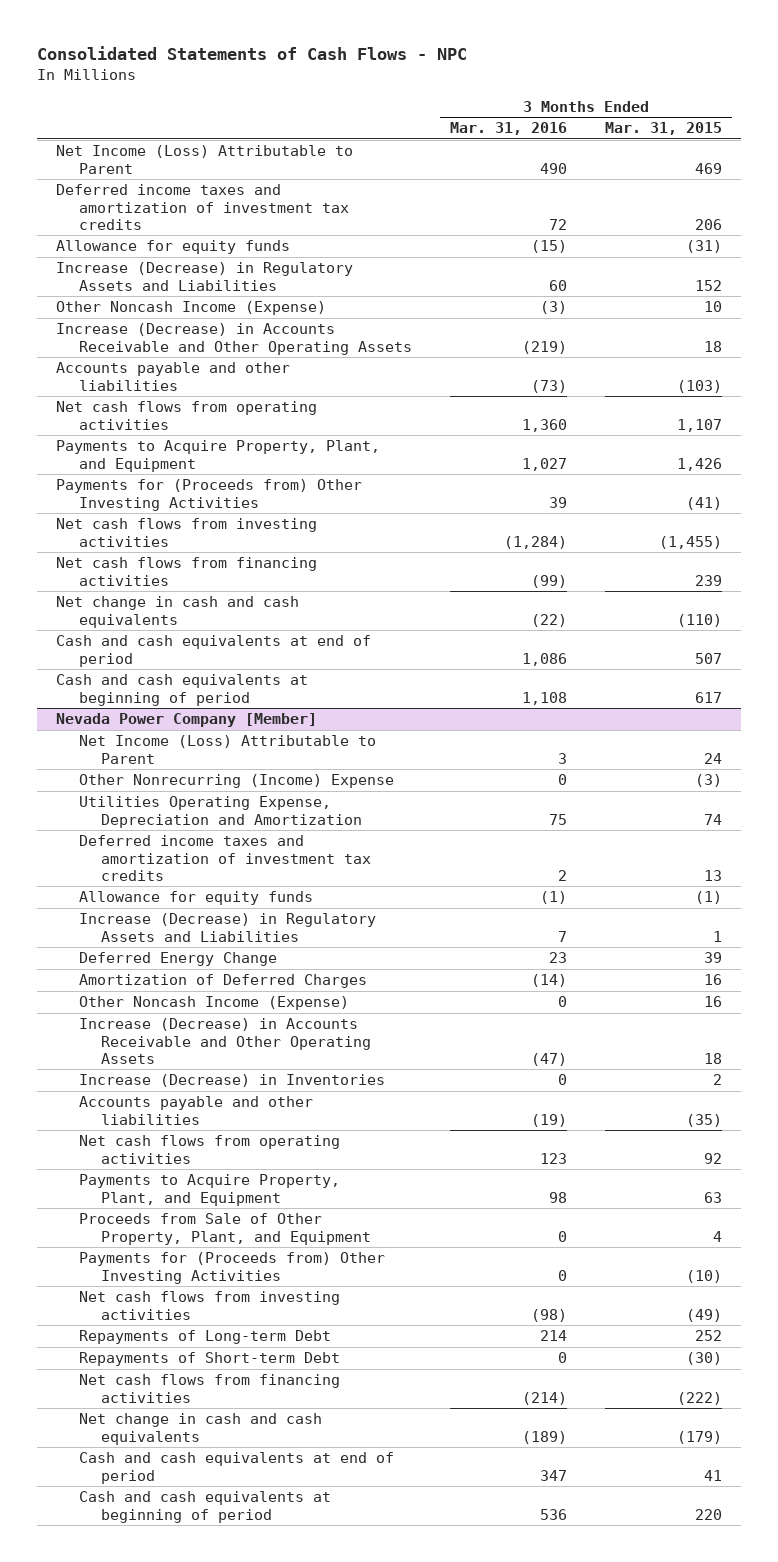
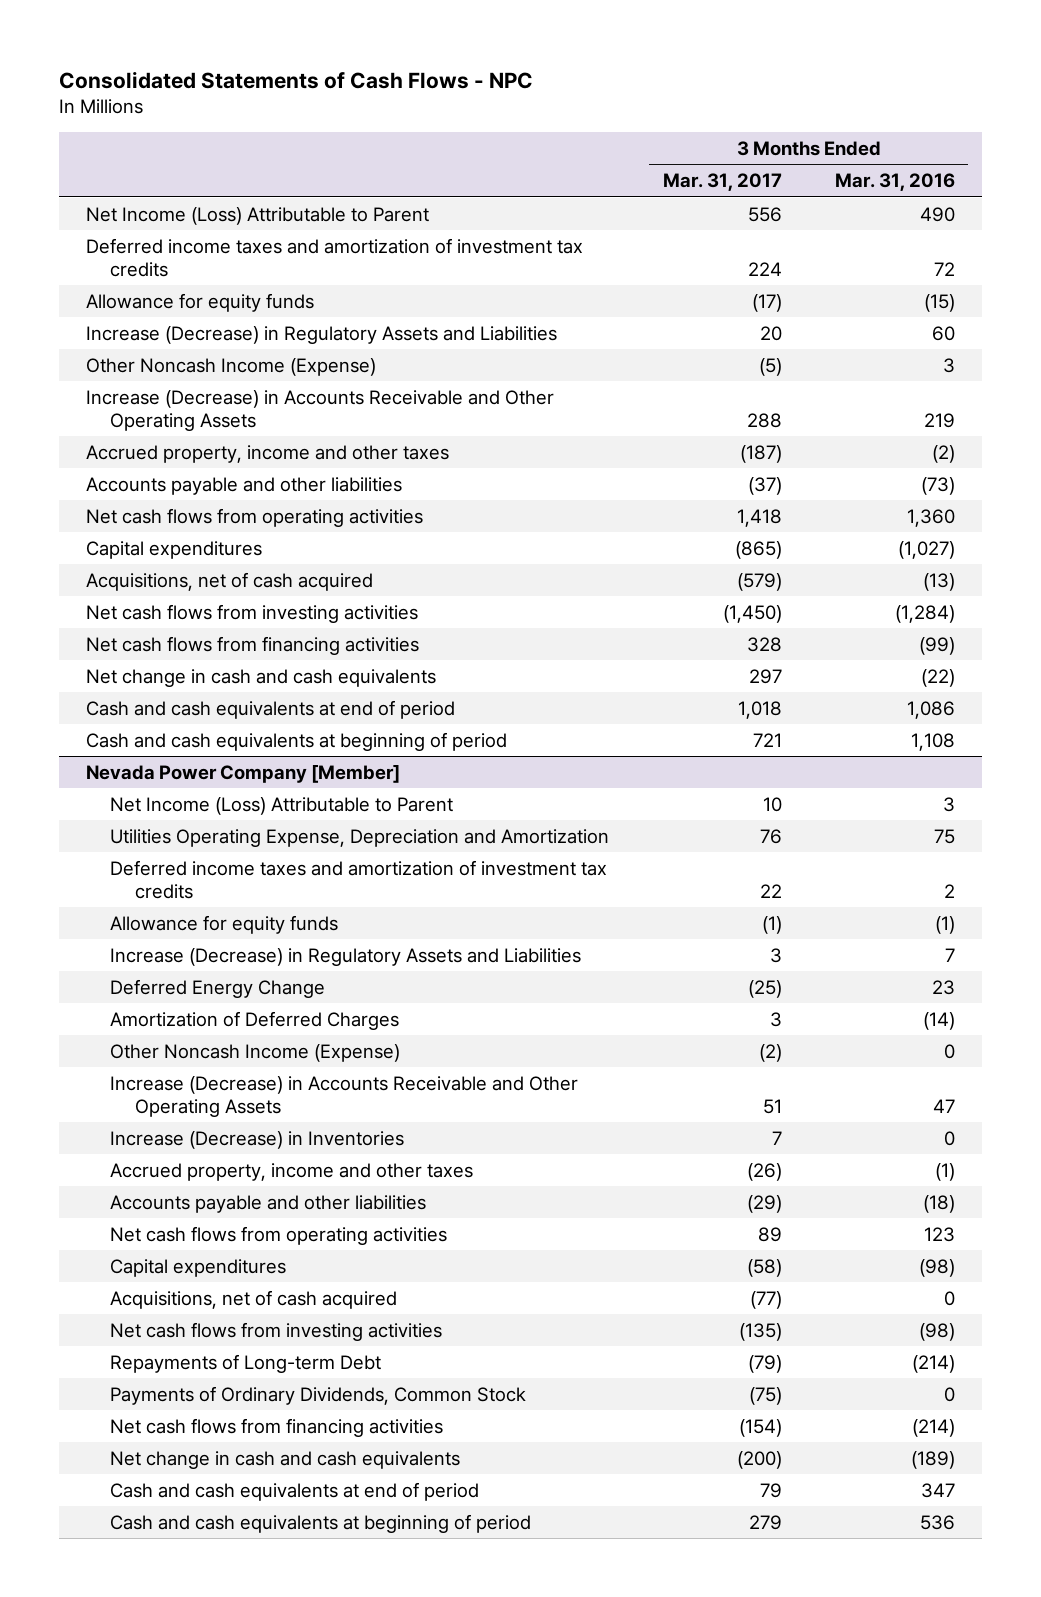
[605,122,723,136] Mar. 31, 2015 -> none
none -> [662,173,782,192] Mar. 31, 2017
[539,301,567,315] (3) -> [942,357,955,373] 3
[521,340,567,354] (219) -> [923,412,955,428] 219
none -> [85,444,449,463] Accrued property, income and other taxes
[56,440,381,472] Payments to Acquire Property, Plant, and Equipment -> none
[56,479,363,511] Payments for (Proceeds from) Other Investing Activities -> none
none -> [85,540,262,559] Capital expenditures
none -> [85,571,373,591] Acquisitions, net of cash acquired
[78,774,394,789] Other Nonrecurring (Income) Expense -> none
[530,1052,567,1066] (47) -> [932,1098,955,1113] 47
none -> [110,1162,474,1181] Accrued property, income and other taxes
[530,1113,567,1127] (19) -> [922,1194,955,1213] (18)
[78,1174,340,1206] Payments to Acquire Property, Plant, and Equipment -> none
[78,1213,372,1245] Proceeds from Sale of Other Property, Plant, and Equipment -> none
[78,1252,385,1284] Payments for (Proceeds from) Other Investing Activities -> none
none -> [110,1258,287,1277] Capital expenditures
none -> [110,1289,398,1309] Acquisitions, net of cash acquired
[78,1352,340,1367] Repayments of Short-term Debt -> none
[539,1330,567,1342] 214 -> [911,1354,955,1373] (214)
none -> [110,1385,527,1405] Payments of Ordinary Dividends, Common Stock

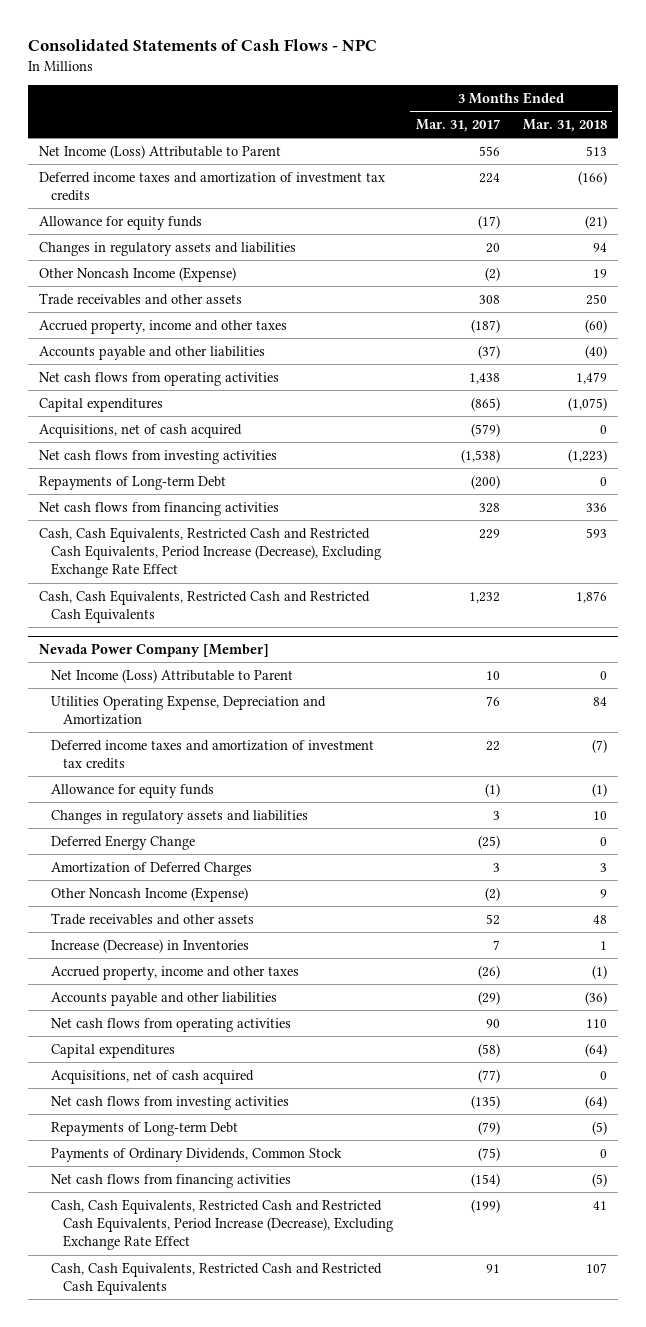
[834,173,955,192] Mar. 31, 2016 -> none
none -> [522,119,607,133] Mar. 31, 2018
[85,325,557,344] Increase (Decrease) in Regulatory Assets and Liabilities -> [39,241,297,256] Changes in regulatory assets and liabilities
[758,357,782,376] (5) -> [484,266,500,281] (2)
[85,389,554,431] Increase (Decrease) in Accounts Receivable and Other Operating Assets -> [39,292,243,305] Trade receivables and other assets
[746,412,782,428] 288 -> [478,294,500,304] 308
[736,508,782,527] 1,418 -> [468,372,500,384] 1,438
[722,604,782,623] (1,450) -> [460,448,500,463] (1,538)
none -> [39,475,227,490] Repayments of Long-term Debt
[85,668,436,687] Net change in cash and cash equivalents -> none
[85,699,455,719] Cash and cash equivalents at end of period -> none
[85,731,507,751] Cash and cash equivalents at beginning of period -> none
none -> [39,526,382,579] Cash, Cash Equivalents, Restricted Cash and Restricted Cash Equivalents, Period Increase (Decrease), Excluding Exchange Rate Effect
none -> [39,589,371,624] Cash, Cash Equivalents, Restricted Cash and Restricted Cash Equivalents
[110,947,582,966] Increase (Decrease) in Regulatory Assets and Liabilities -> [51,809,309,824] Changes in regulatory assets and liabilities
[110,1075,579,1117] Increase (Decrease) in Accounts Receivable and Other Operating Assets -> [51,912,255,925] Trade receivables and other assets
[762,1098,782,1114] 51 -> [485,913,500,925] 52
[757,1226,782,1242] 89 -> [485,1018,500,1028] 90
[110,1450,461,1469] Net change in cash and cash equivalents -> none
[110,1481,480,1501] Cash and cash equivalents at end of period -> none
[110,1513,532,1533] Cash and cash equivalents at beginning of period -> none
none -> [51,1198,394,1251] Cash, Cash Equivalents, Restricted Cash and Restricted Cash Equivalents, Period Increase (Decrease), Excluding Exchange Rate Effect
none -> [51,1261,383,1296] Cash, Cash Equivalents, Restricted Cash and Restricted Cash Equivalents

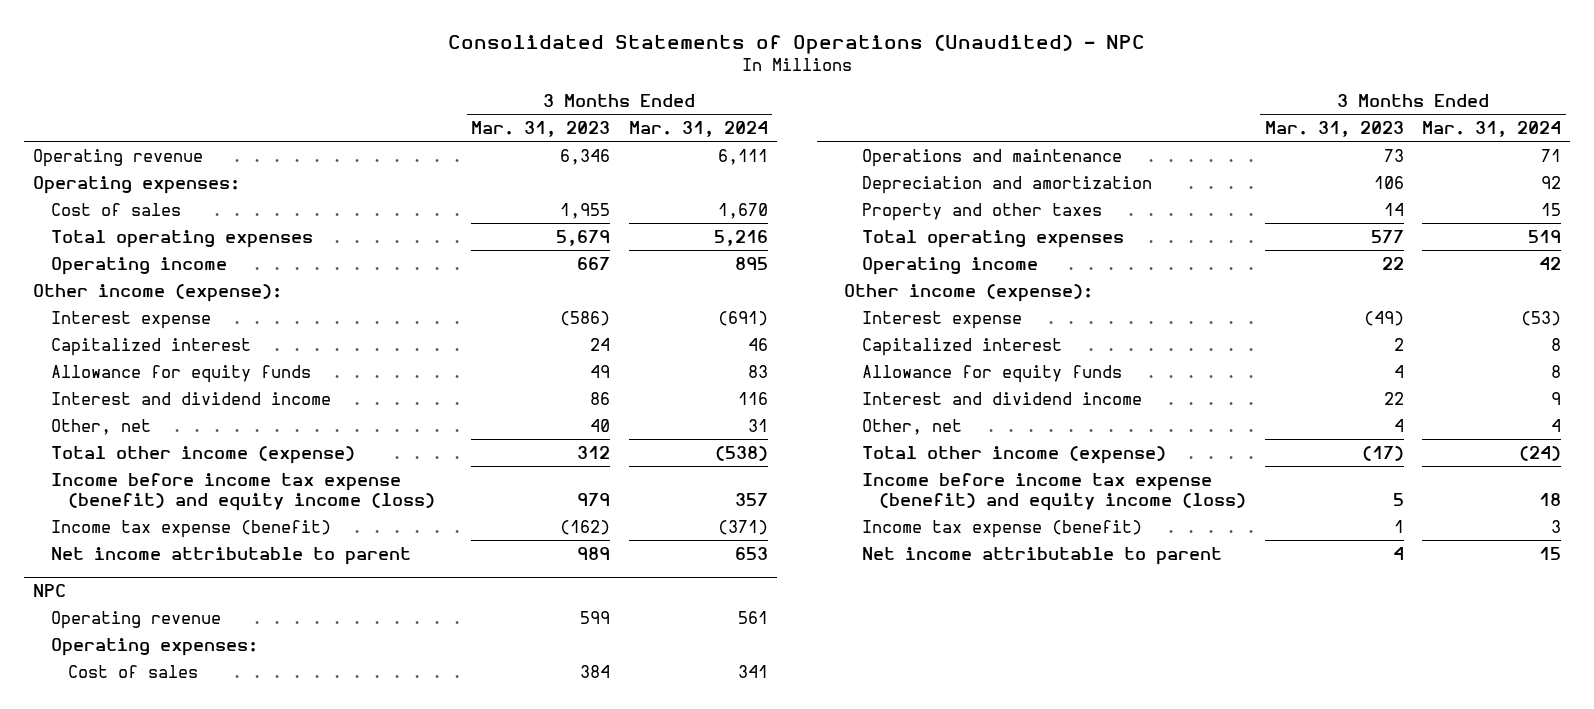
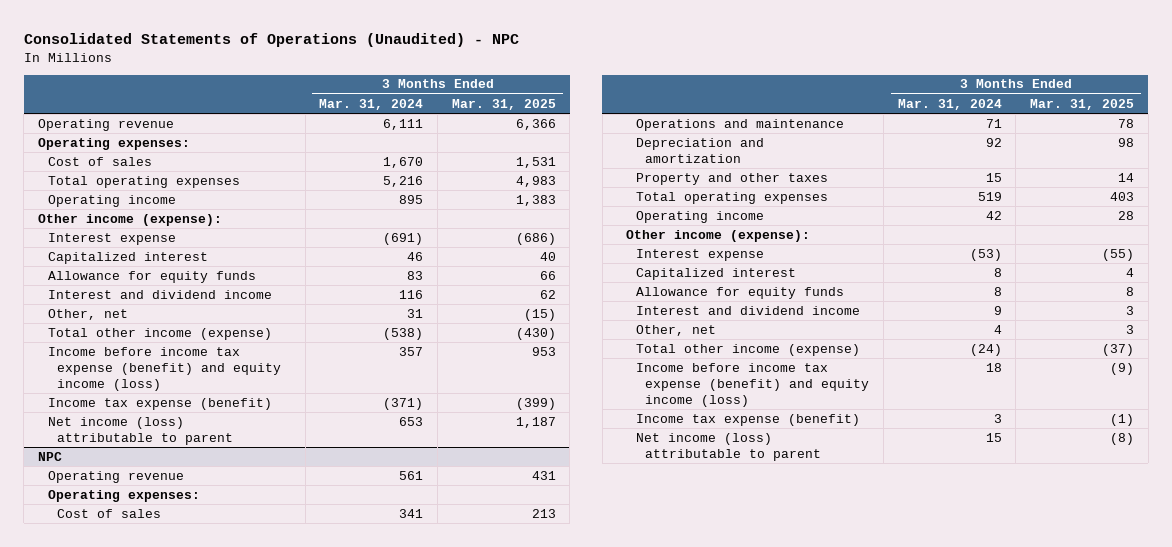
[471,121,611,138] Mar. 31, 2023 -> none
none -> [451,98,556,110] Mar. 31, 2025
[50,546,411,565] Net income attributable to parent -> [47,416,234,445] Net income (loss) attributable to parent
[861,546,1222,565] Net income attributable to parent -> [635,432,822,461] Net income (loss) attributable to parent

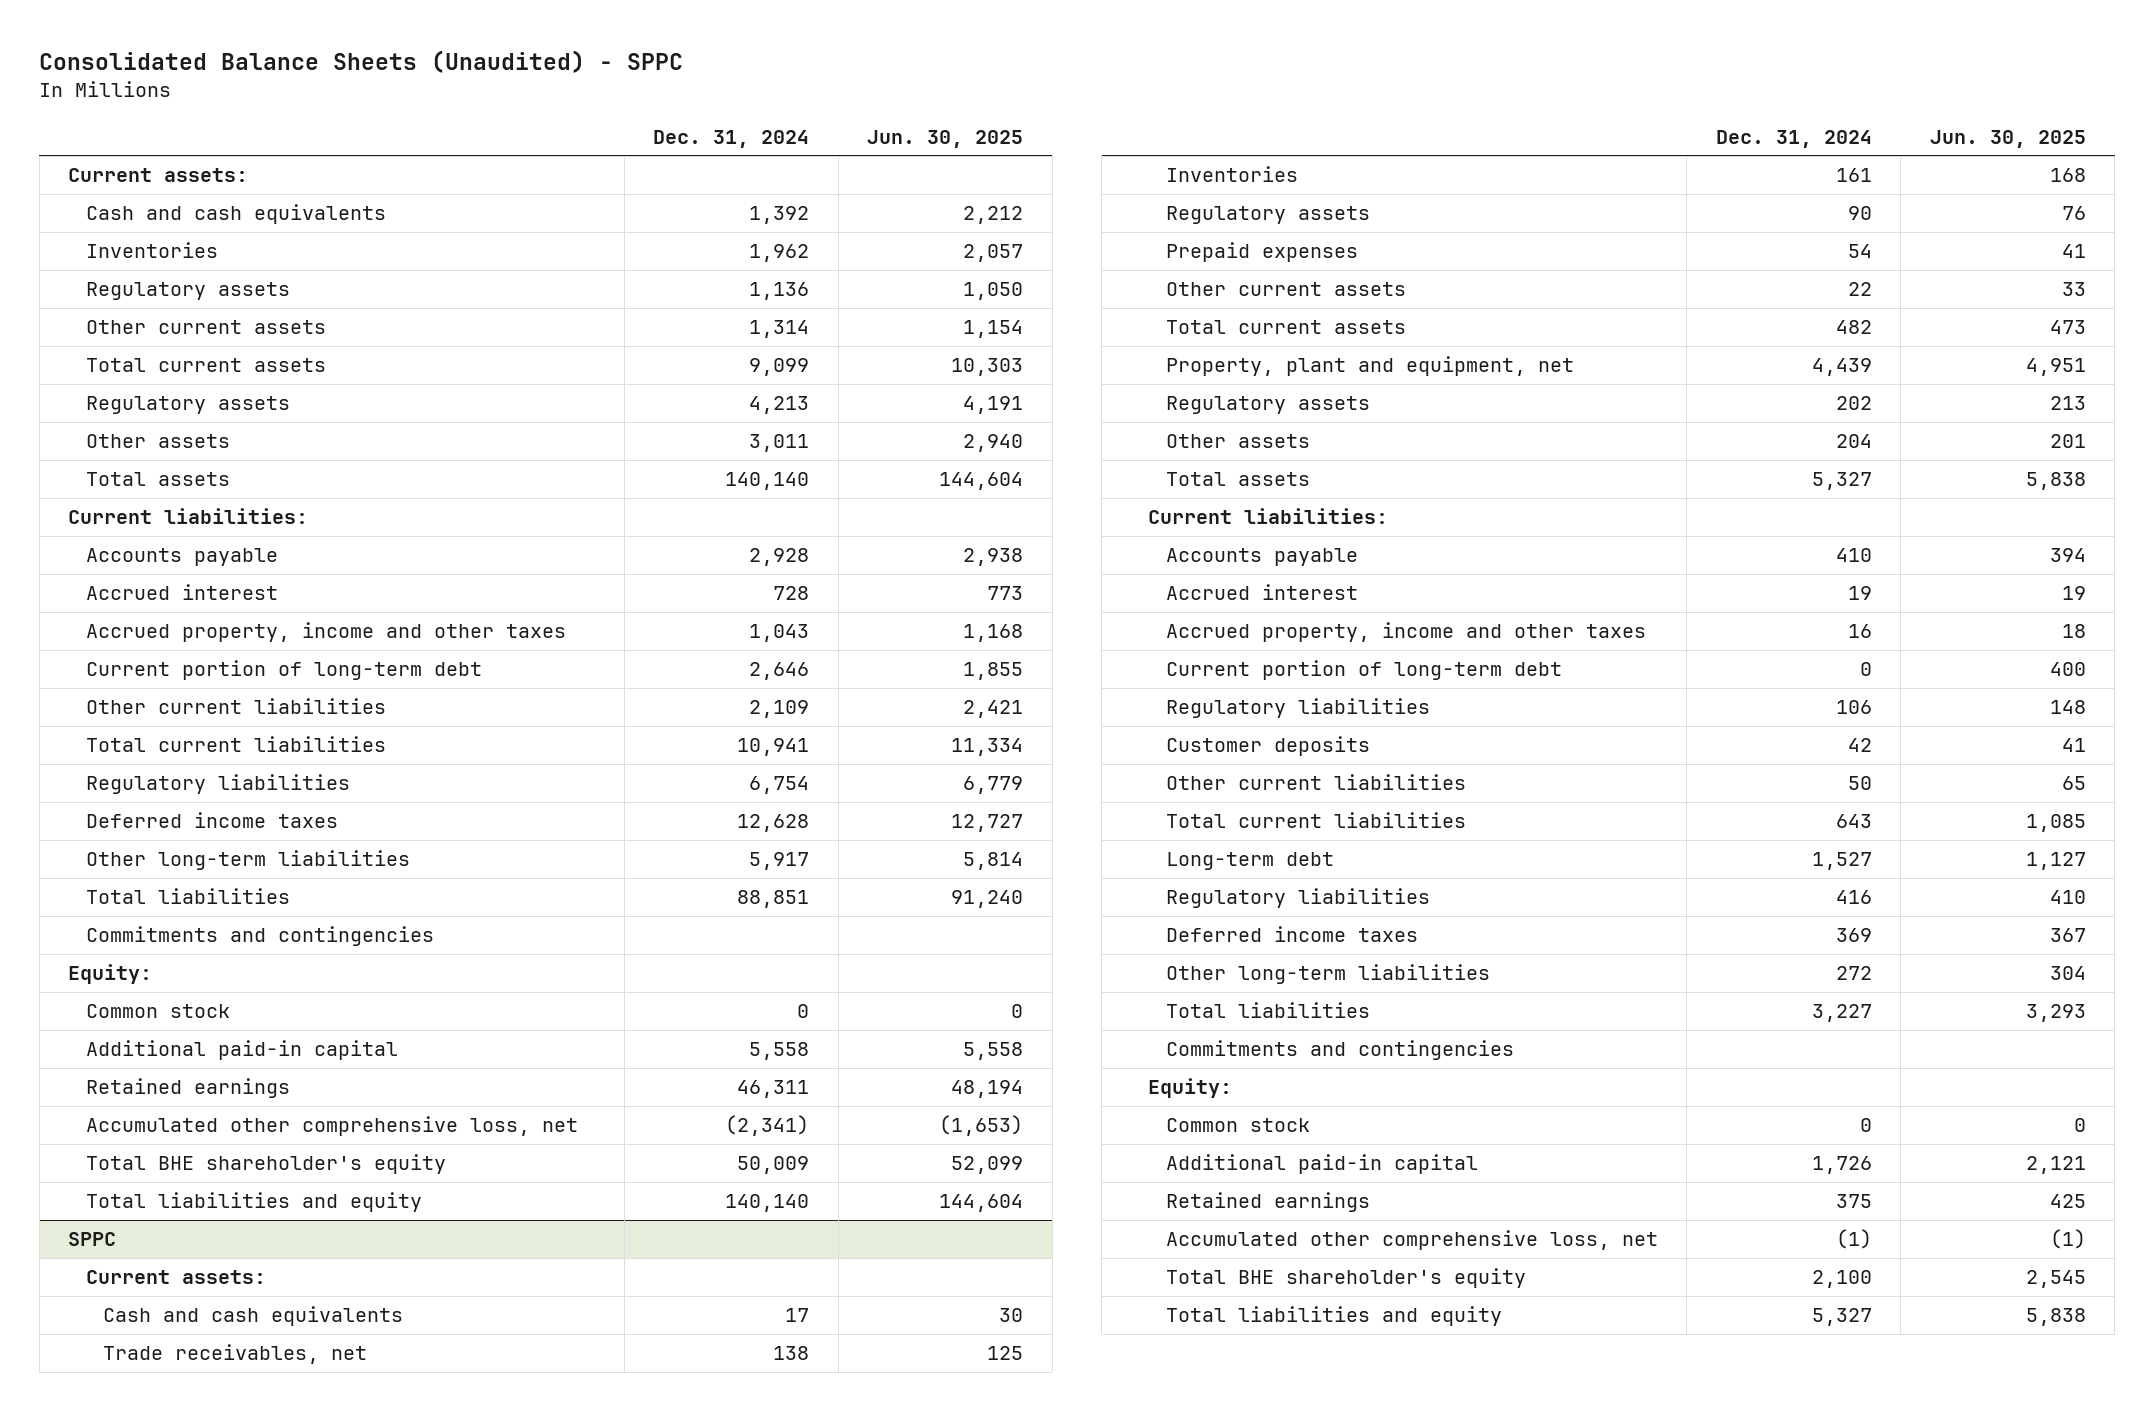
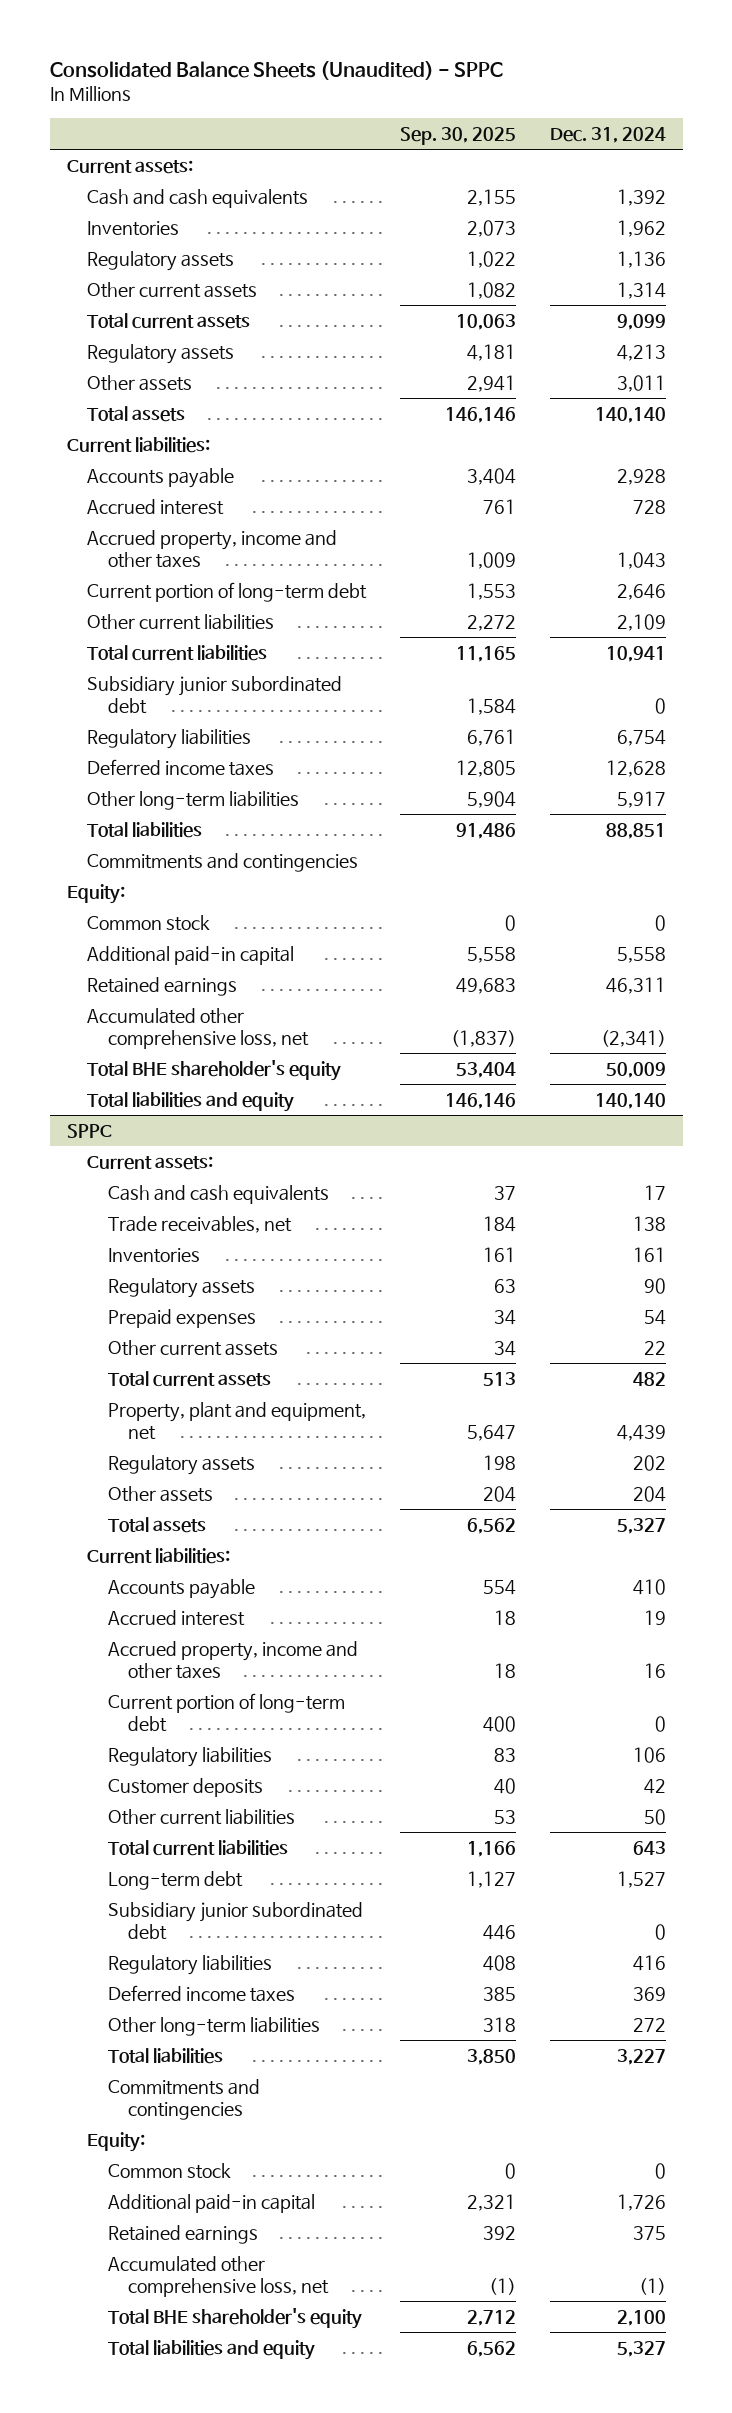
[867,129,1024,148] Jun. 30, 2025 -> none
none -> [400,126,517,145] Sep. 30, 2025
none -> [87,675,343,714] Subsidiary junior subordinated debt
none -> [107,1901,363,1940] Subsidiary junior subordinated debt

